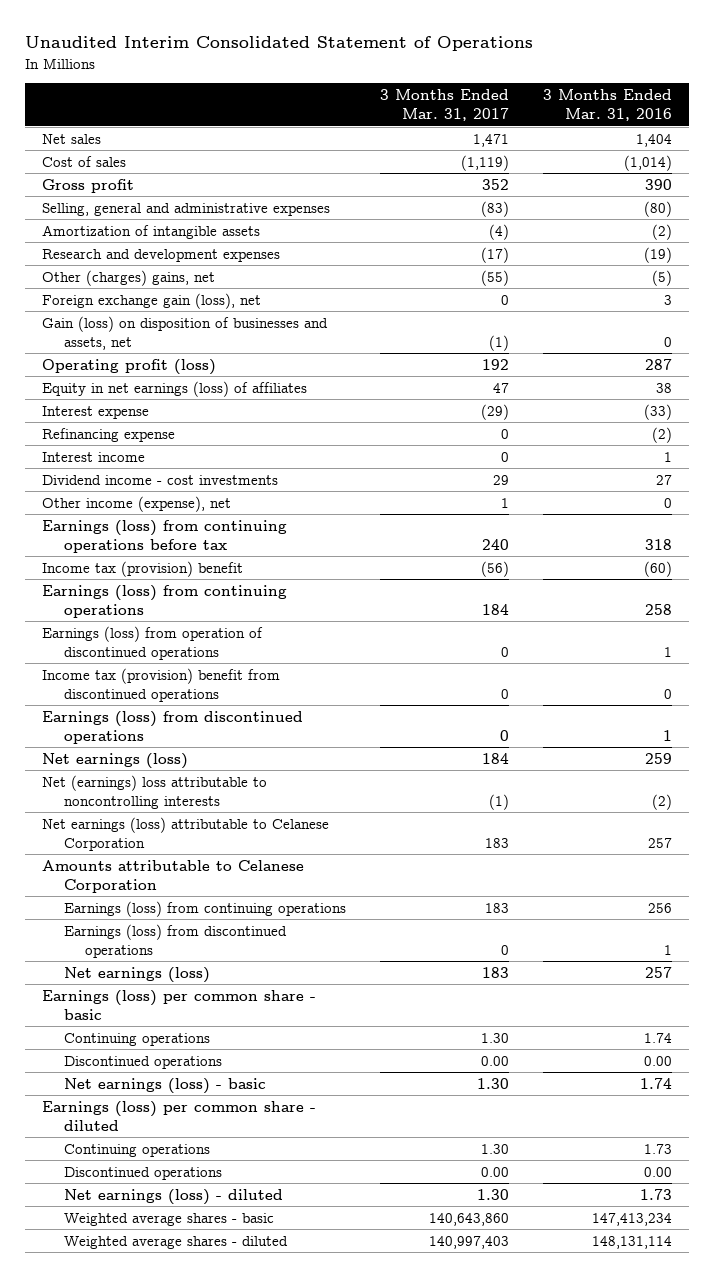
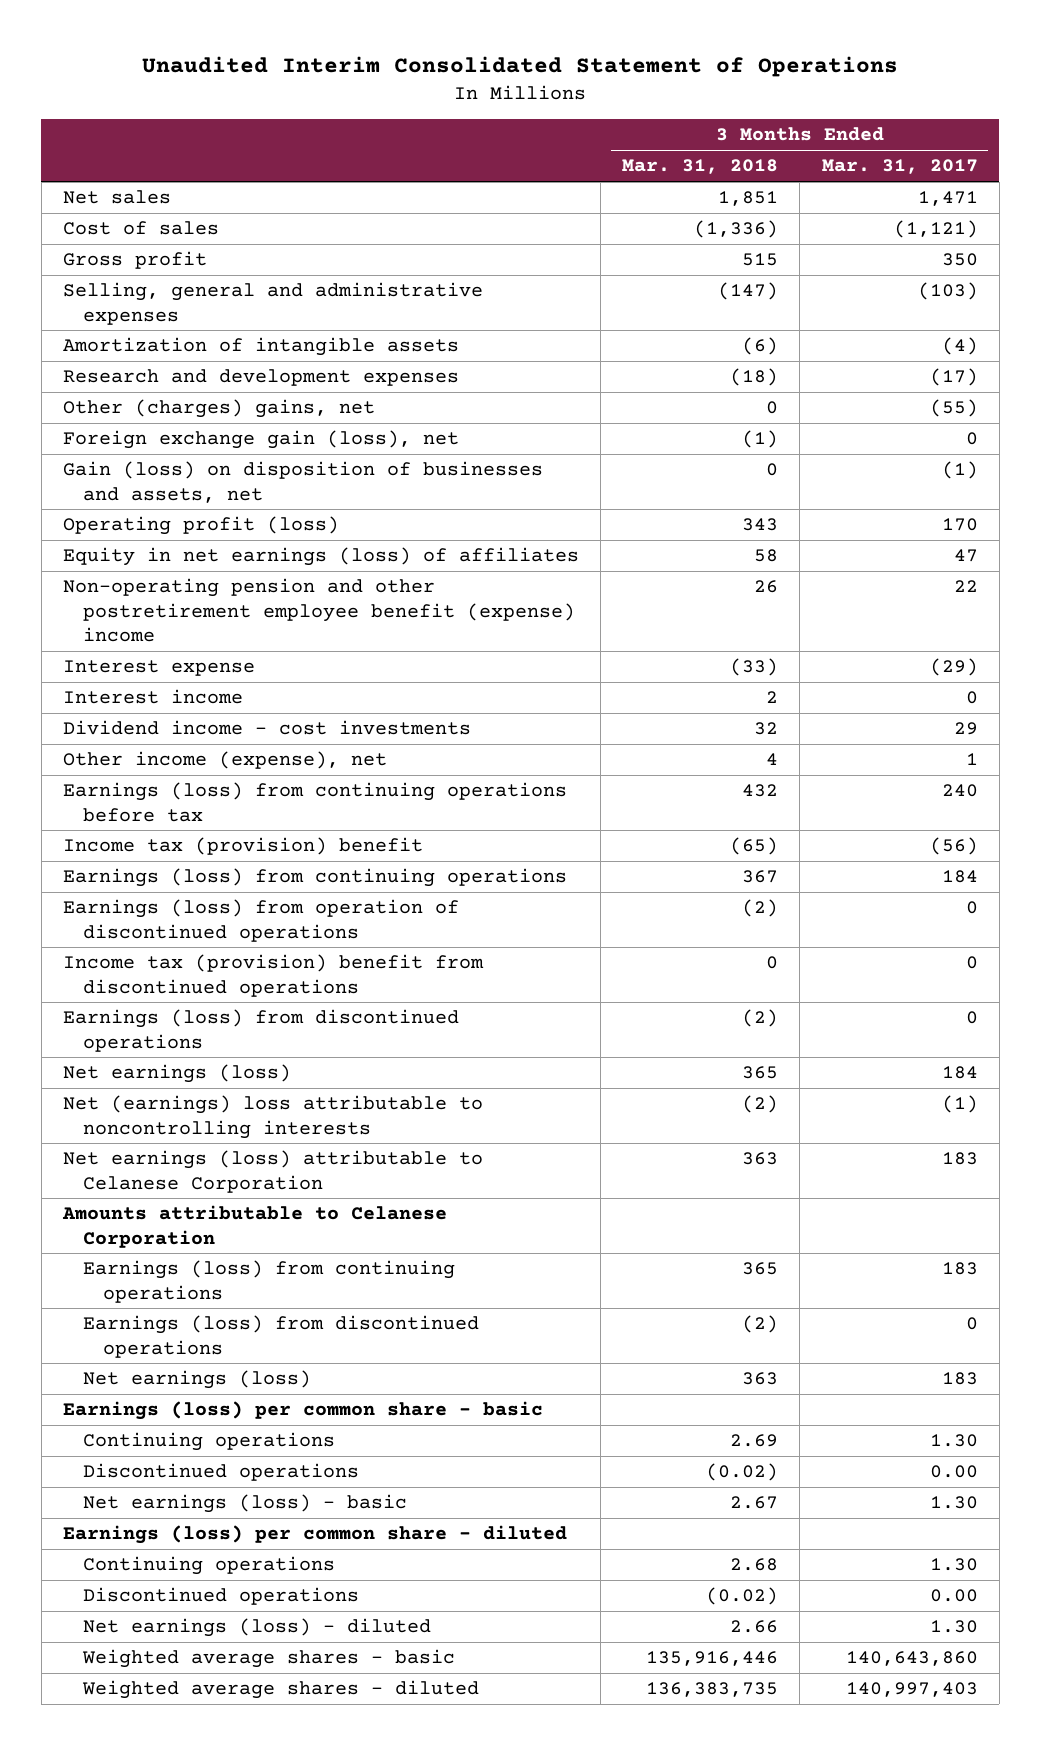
[542,89,672,122] 3 Months Ended Mar. 31, 2016 -> none
none -> [622,159,779,175] Mar. 31, 2018
[460,154,509,171] (1,119) -> [893,220,978,239] (1,121)
[481,178,509,190] 352 -> [941,253,978,267] 350
[480,200,509,217] (83) -> [917,282,978,301] (103)
[481,358,509,370] 192 -> [941,518,978,532] 170
none -> [62,578,575,642] Non-operating pension and other postretirement employee benefit (expense) income
[42,427,176,442] Refinancing expense -> none

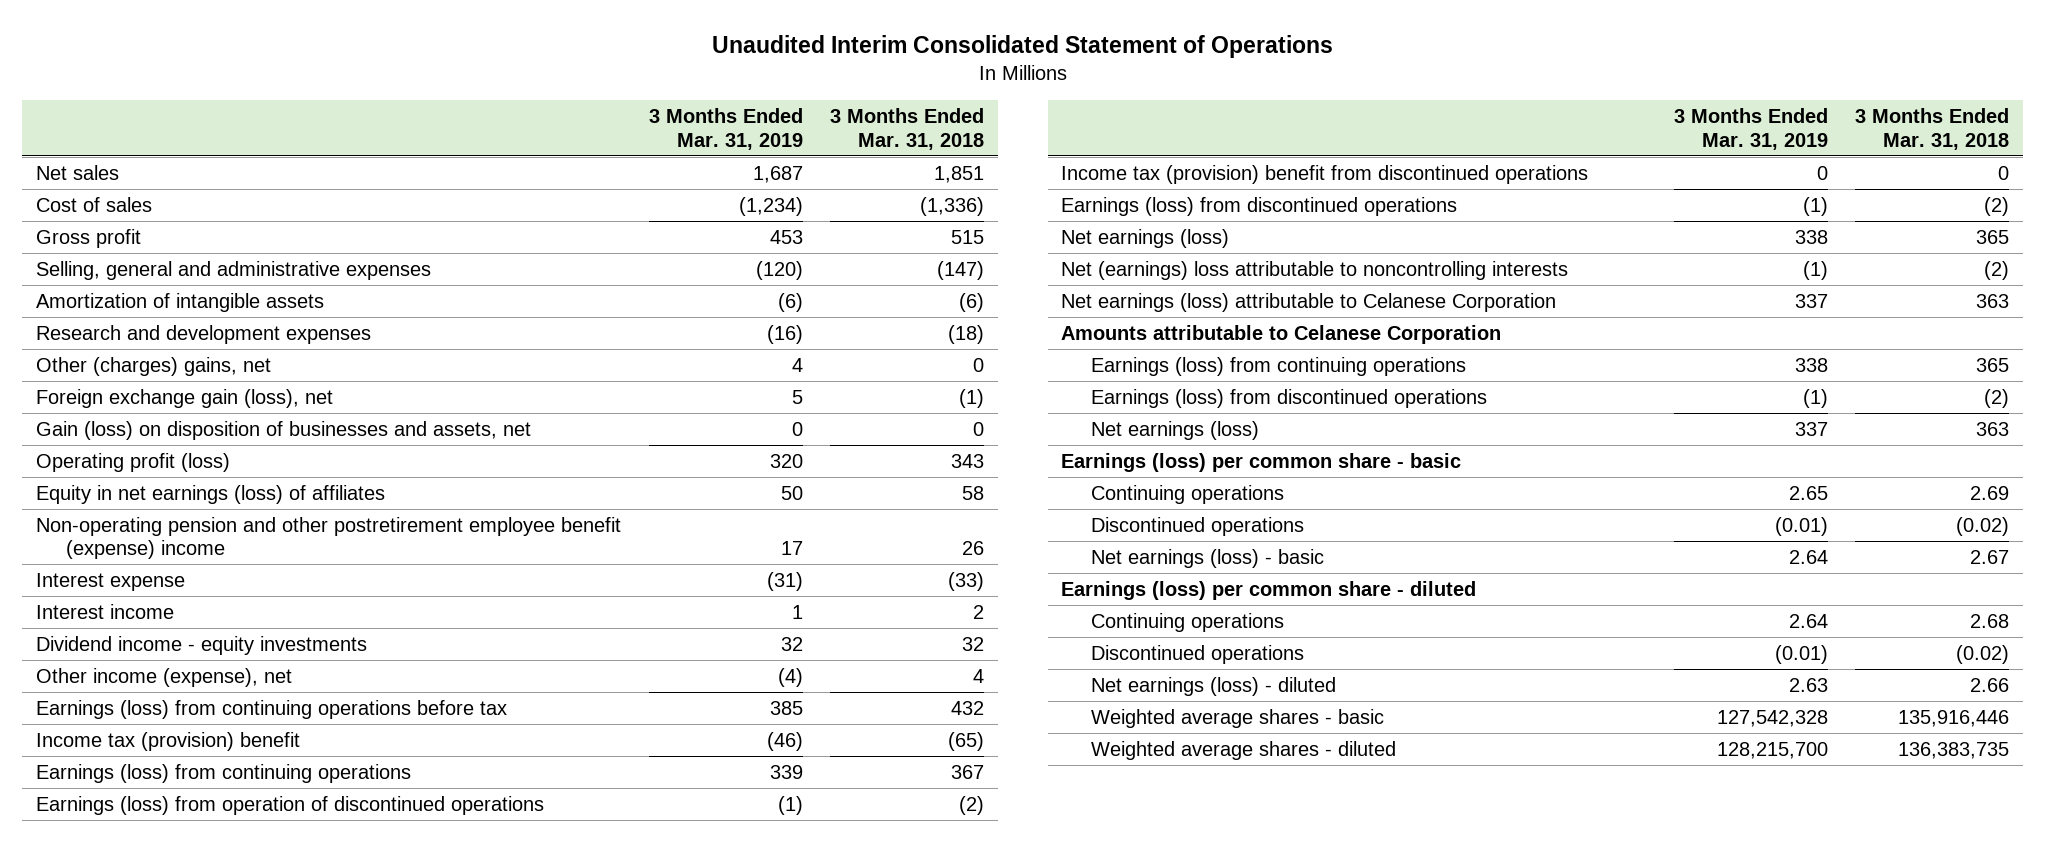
[821,159,978,175] Mar. 31, 2017 -> none
none -> [648,108,803,150] 3 Months Ended Mar. 31, 2019
[62,720,471,736] Dividend income - cost investments -> [36,635,368,655] Dividend income - equity investments

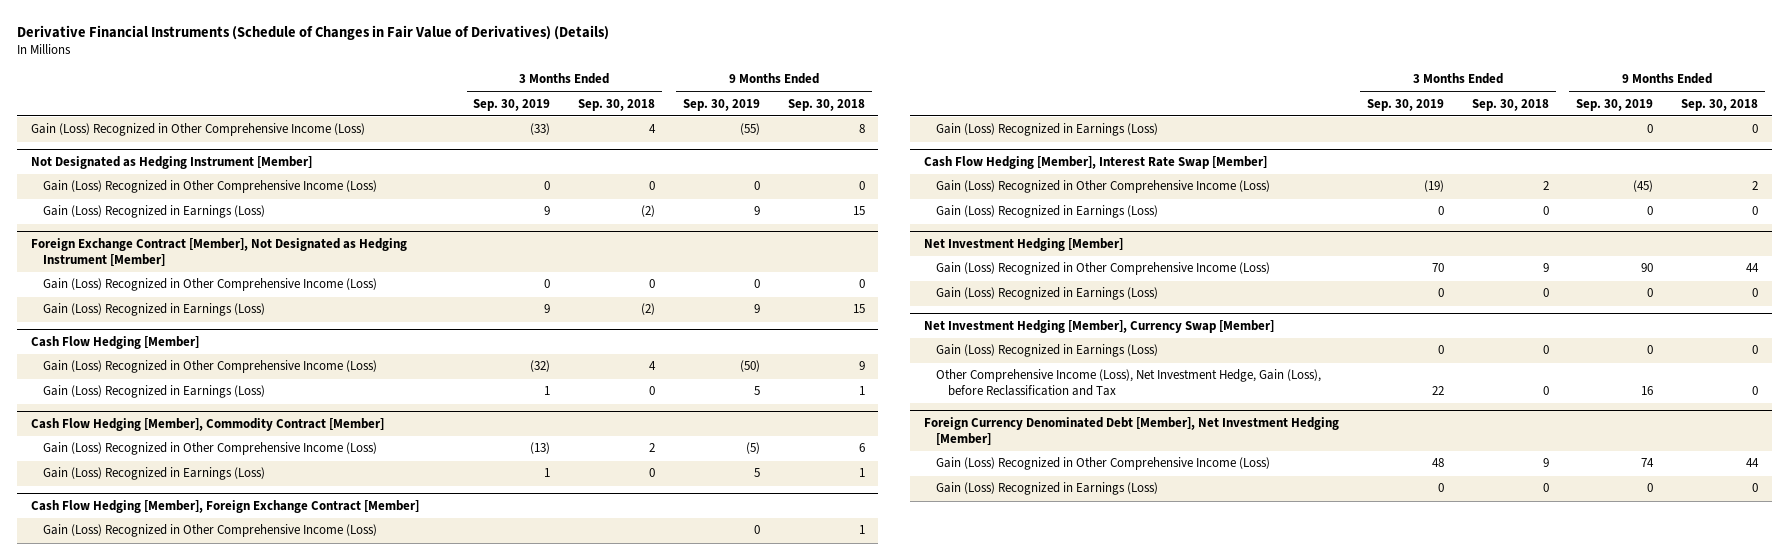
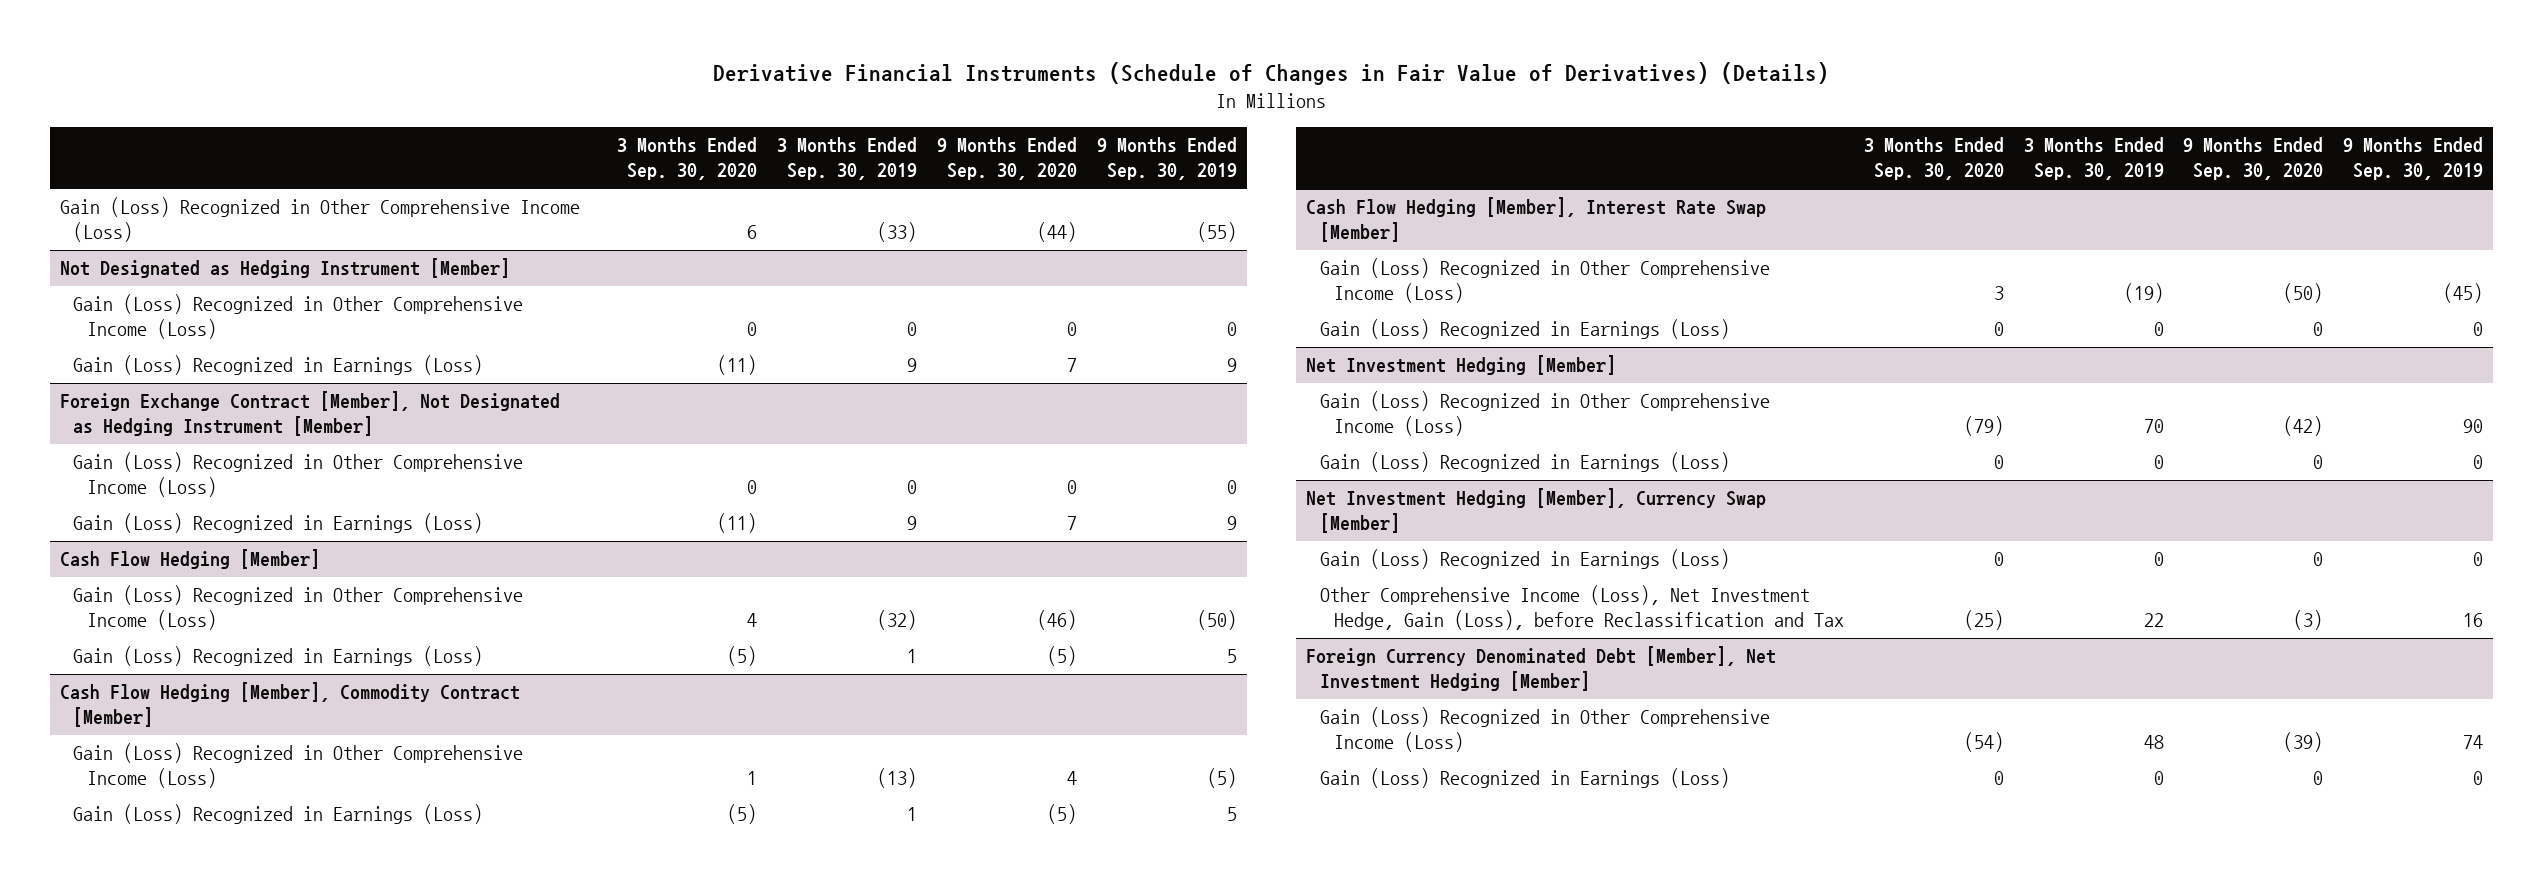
[578,98,656,111] Sep. 30, 2018 -> none
[787,98,865,111] Sep. 30, 2018 -> none
none -> [617,137,758,181] 3 Months Ended Sep. 30, 2020
none -> [936,137,1077,181] 9 Months Ended Sep. 30, 2020
[30,500,419,514] Cash Flow Hedging [Member], Foreign Exchange Contract [Member] -> none
[42,524,377,538] Gain (Loss) Recognized in Other Comprehensive Income (Loss) -> none
[936,123,1159,137] Gain (Loss) Recognized in Earnings (Loss) -> none

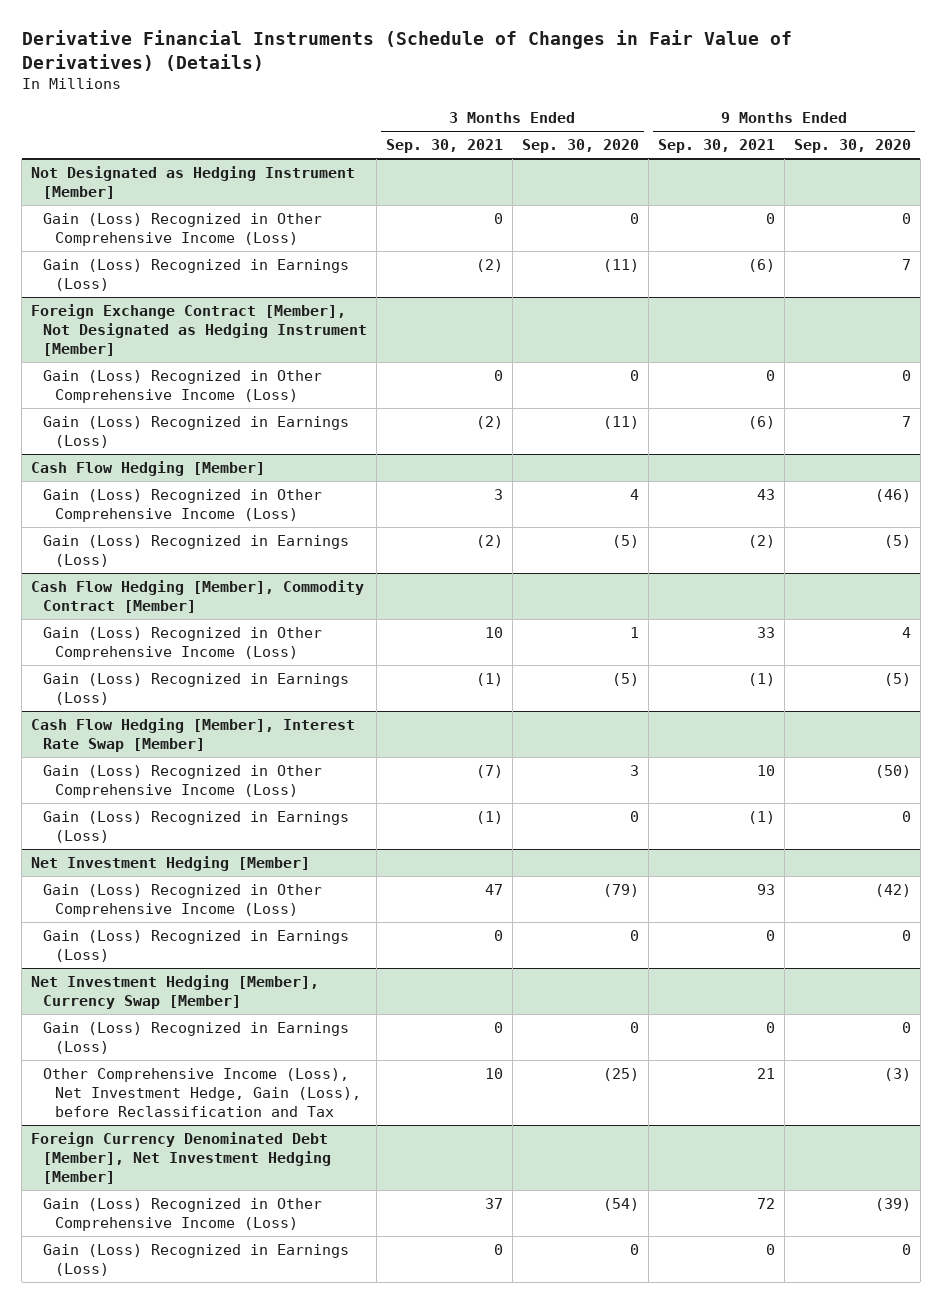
[777,137,918,181] 3 Months Ended Sep. 30, 2019 -> none
[1096,137,1237,181] 9 Months Ended Sep. 30, 2019 -> none
none -> [385,139,503,154] Sep. 30, 2021
none -> [657,139,775,154] Sep. 30, 2021
[59,197,580,243] Gain (Loss) Recognized in Other Comprehensive Income (Loss) -> none

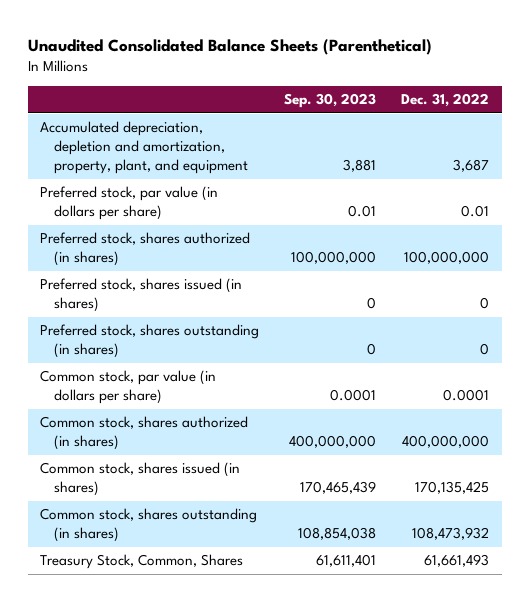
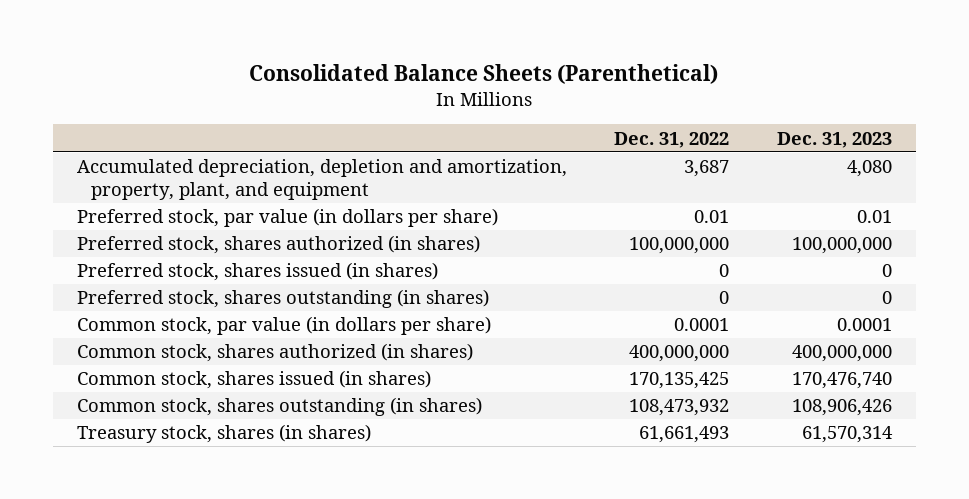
[27,38,432,55] Unaudited Consolidated Balance Sheets (Parenthetical) -> [249,64,719,85] Consolidated Balance Sheets (Parenthetical)
[284,93,377,109] Sep. 30, 2023 -> none
none -> [777,131,893,148] Dec. 31, 2023
[40,554,244,570] Treasury Stock, Common, Shares -> [76,424,371,444] Treasury stock, shares (in shares)

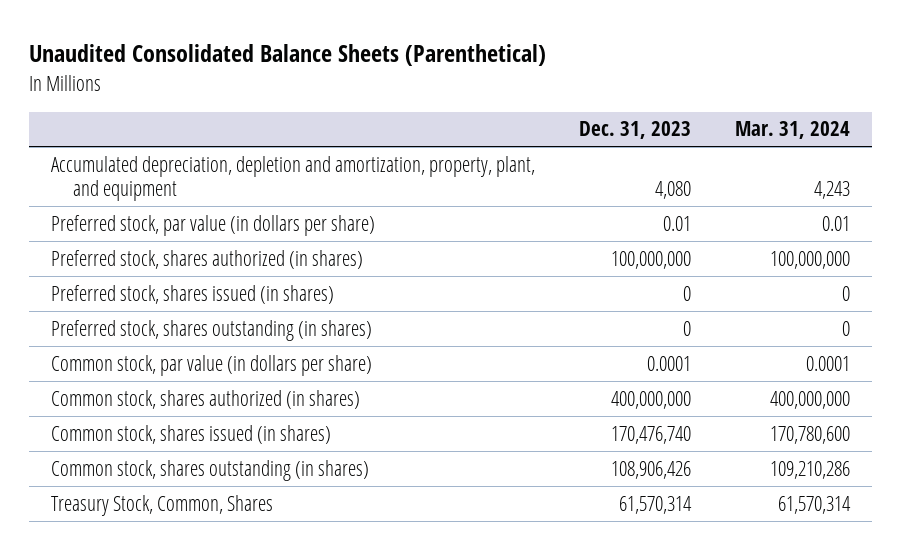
[249,64,719,85] Consolidated Balance Sheets (Parenthetical) -> [29,44,547,67] Unaudited Consolidated Balance Sheets (Parenthetical)
[614,131,730,148] Dec. 31, 2022 -> none
none -> [734,121,850,140] Mar. 31, 2024
[76,424,371,444] Treasury stock, shares (in shares) -> [51,494,274,516] Treasury Stock, Common, Shares

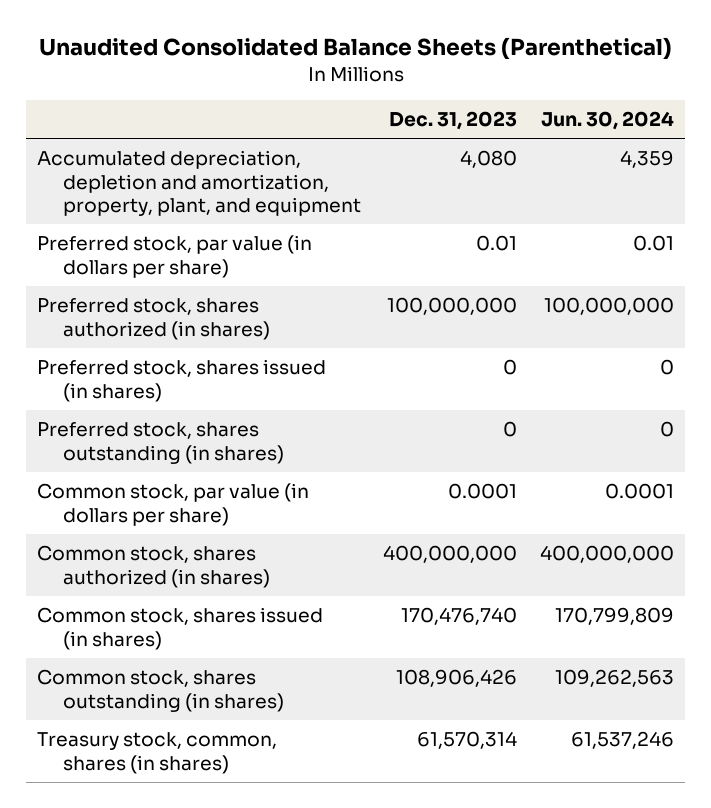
[734,121,850,140] Mar. 31, 2024 -> none
none -> [541,111,675,131] Jun. 30, 2024
[51,494,274,516] Treasury Stock, Common, Shares -> [37,732,278,774] Treasury stock, common, shares (in shares)

